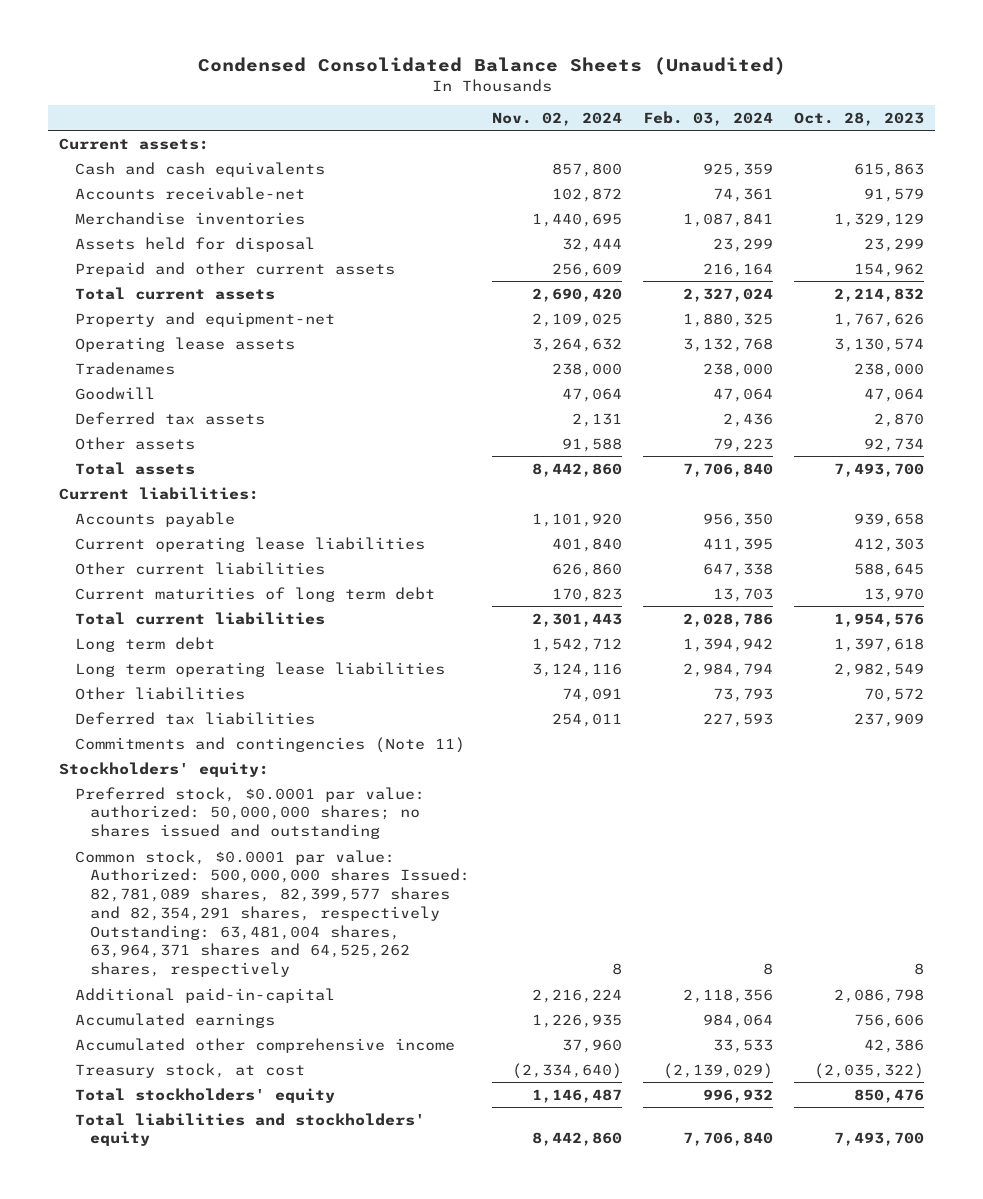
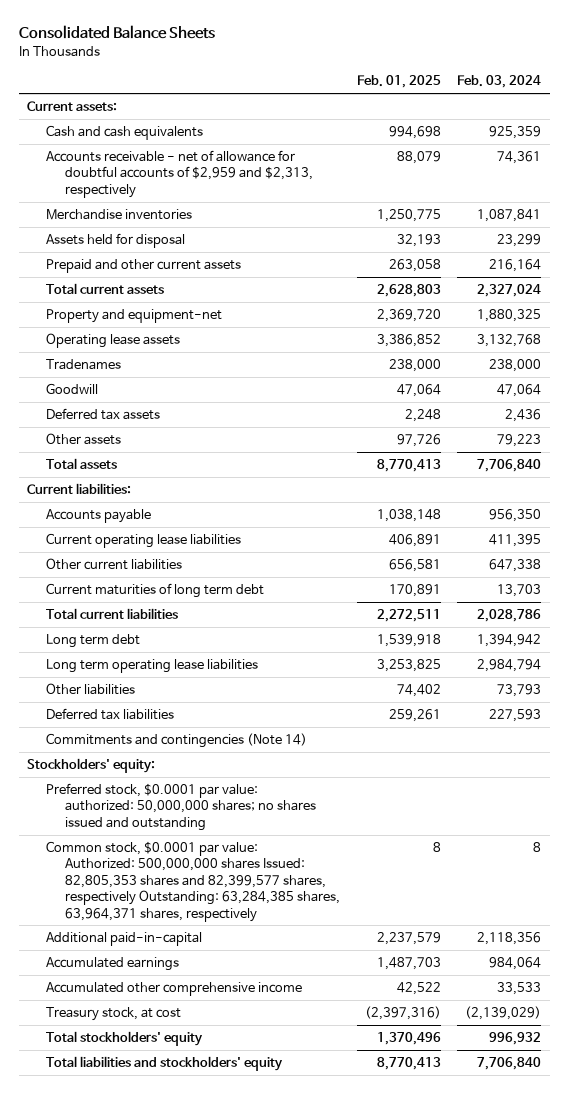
[197,56,786,75] Condensed Consolidated Balance Sheets (Unaudited) -> [18,25,215,40] Consolidated Balance Sheets
[491,111,622,126] Nov. 02, 2024 -> none
[794,111,925,126] Oct. 28, 2023 -> none
none -> [356,75,441,89] Feb. 01, 2025
[74,186,305,200] Accounts receivable-net -> [46,150,314,198] Accounts receivable - net of allowance for doubtful accounts of $2,959 and $2,313, respectively
[74,736,465,753] Commitments and contingencies (Note 11) -> [46,733,308,749] Commitments and contingencies (Note 14)
[74,849,471,978] Common stock, $0.0001 par value: Authorized: 500,000,000 shares Issued: 82,781,089 shares, 82,399,577 shares and 82,354,291 shares, respectively Outstanding: 63,481,004 shares, 63,964,371 shares and 64,525,262 shares, respectively -> [46,841,341,922] Common stock, $0.0001 par value: Authorized: 500,000,000 shares Issued: 82,805,353 shares and 82,399,577 shares, respectively Outstanding: 63,284,385 shares, 63,964,371 shares, respectively

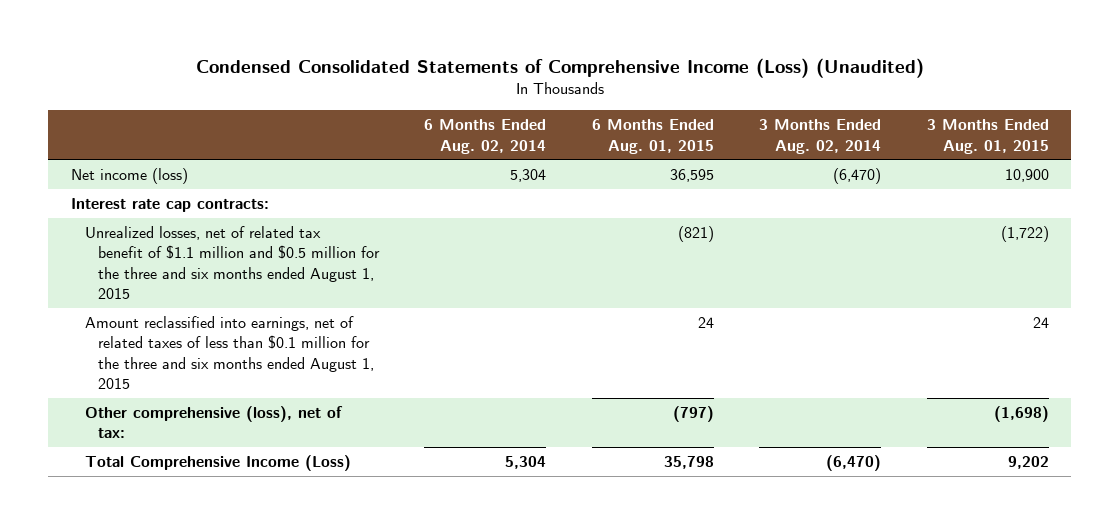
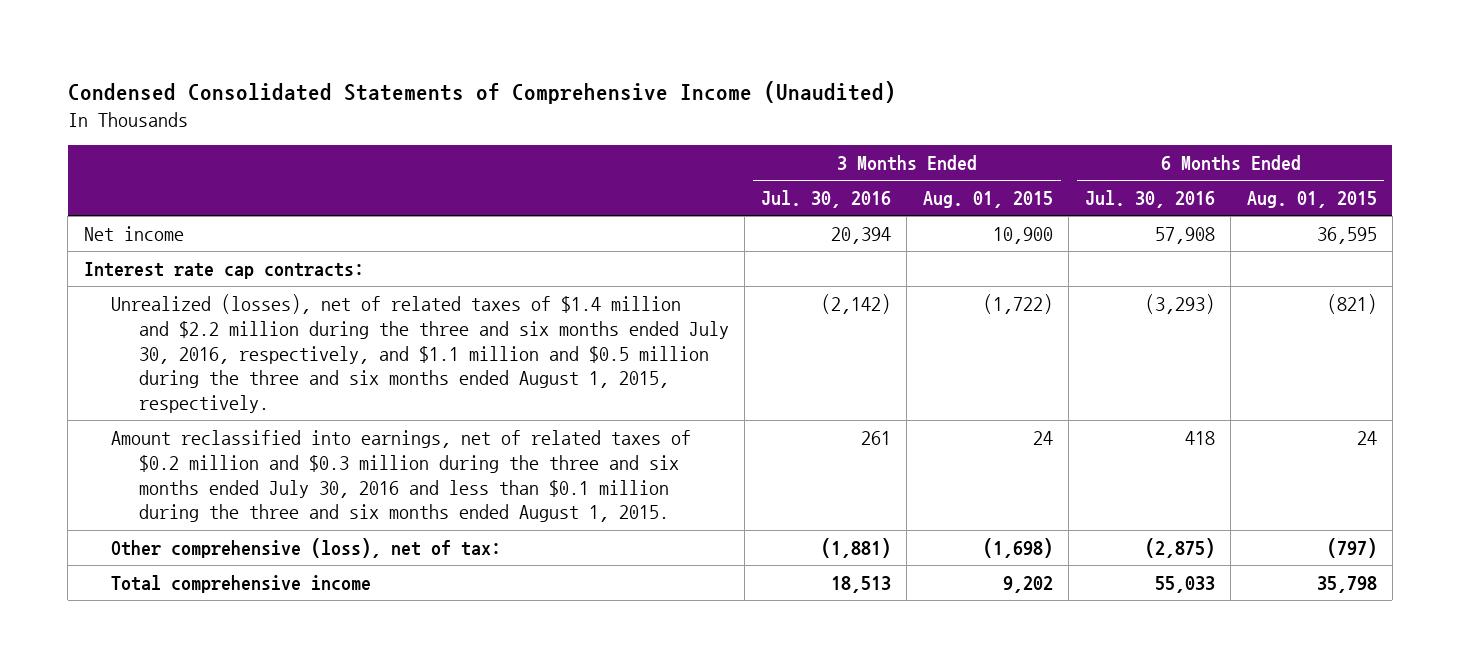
[195,57,924,78] Condensed Consolidated Statements of Comprehensive Income (Loss) (Unaudited) -> [67,80,896,104] Condensed Consolidated Statements of Comprehensive Income (Unaudited)
[424,119,547,154] 6 Months Ended Aug. 02, 2014 -> none
[759,119,882,154] 3 Months Ended Aug. 02, 2014 -> none
none -> [760,190,891,209] Jul. 30, 2016
none -> [1084,190,1215,209] Jul. 30, 2016
[71,167,189,184] Net income (loss) -> [83,225,184,241] Net income
[84,225,381,300] Unrealized losses, net of related tax benefit of $1.1 million and $0.5 million for the three and six months ended August 1, 2015 -> [111,293,729,414] Unrealized (losses), net of related taxes of $1.4 million and $2.2 million during the three and six months ended July 30, 2016, respectively, and $1.1 million and $0.5 million during the three and six months ended August 1, 2015, respectively.
[84,315,375,390] Amount reclassified into earnings, net of related taxes of less than $0.1 million for the three and six months ended August 1, 2015 -> [111,429,692,523] Amount reclassified into earnings, net of related taxes of $0.2 million and $0.3 million during the three and six months ended July 30, 2016 and less than $0.1 million during the three and six months ended August 1, 2015.
[84,454,351,471] Total Comprehensive Income (Loss) -> [111,574,372,593] Total comprehensive income

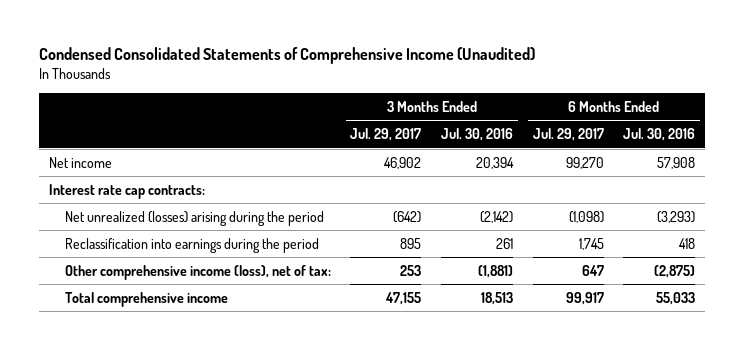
[922,191,1053,209] Aug. 01, 2015 -> none
[1246,191,1377,209] Aug. 01, 2015 -> none
none -> [350,128,422,142] Jul. 29, 2017
none -> [532,128,604,142] Jul. 29, 2017
[111,293,729,414] Unrealized (losses), net of related taxes of $1.4 million and $2.2 million during the three and six months ended July 30, 2016, respectively, and $1.1 million and $0.5 million during the three and six months ended August 1, 2015, respectively. -> [64,210,324,226] Net unrealized (losses) arising during the period
[111,429,692,523] Amount reclassified into earnings, net of related taxes of $0.2 million and $0.3 million during the three and six months ended July 30, 2016 and less than $0.1 million during the three and six months ended August 1, 2015. -> [64,237,319,253] Reclassification into earnings during the period
[111,537,502,558] Other comprehensive (loss), net of tax: -> [64,264,331,280] Other comprehensive income (loss), net of tax:

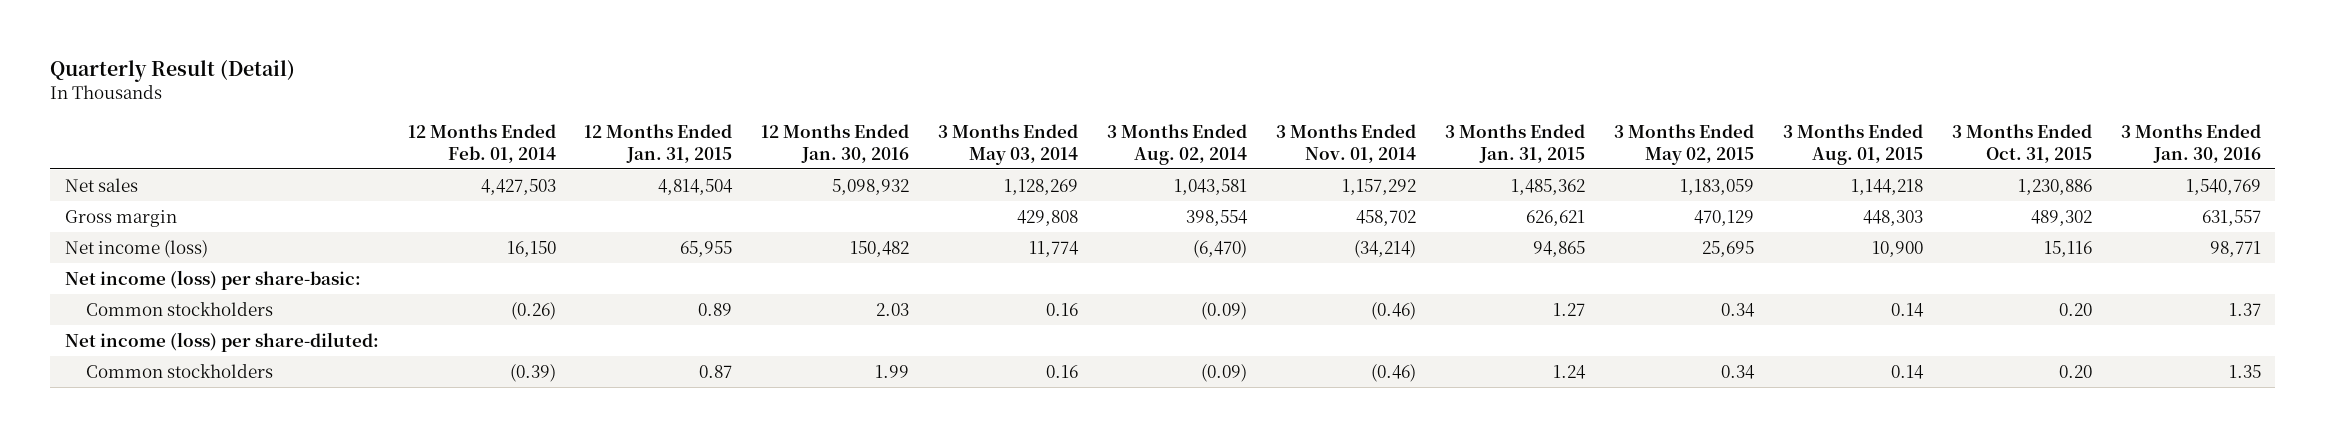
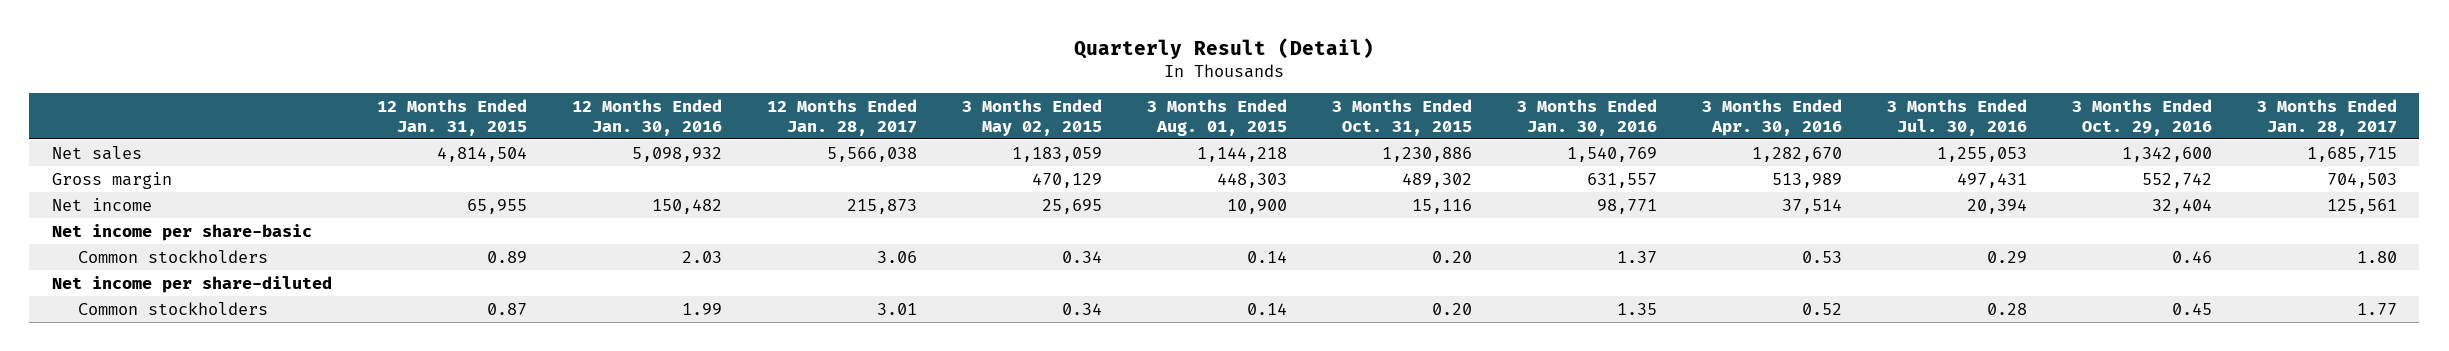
[407,124,556,163] 12 Months Ended Feb. 01, 2014 -> none
[938,124,1079,165] 3 Months Ended May 03, 2014 -> none
[1107,124,1248,165] 3 Months Ended Aug. 02, 2014 -> none
[1276,124,1417,163] 3 Months Ended Nov. 01, 2014 -> none
[1445,124,1586,163] 3 Months Ended Jan. 31, 2015 -> none
none -> [766,98,917,136] 12 Months Ended Jan. 28, 2017
none -> [1701,98,1842,136] 3 Months Ended Apr. 30, 2016
none -> [1886,98,2027,136] 3 Months Ended Jul. 30, 2016
none -> [2071,98,2212,136] 3 Months Ended Oct. 29, 2016
none -> [2256,98,2397,136] 3 Months Ended Jan. 28, 2017
[64,239,208,258] Net income (loss) -> [51,197,152,211] Net income
[64,269,361,290] Net income (loss) per share-basic: -> [51,223,312,241] Net income per share-basic
[64,331,379,352] Net income (loss) per share-diluted: -> [51,275,332,293] Net income per share-diluted

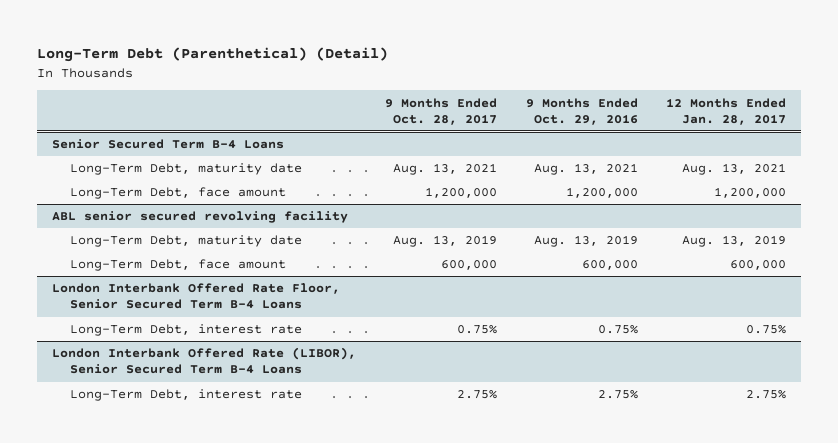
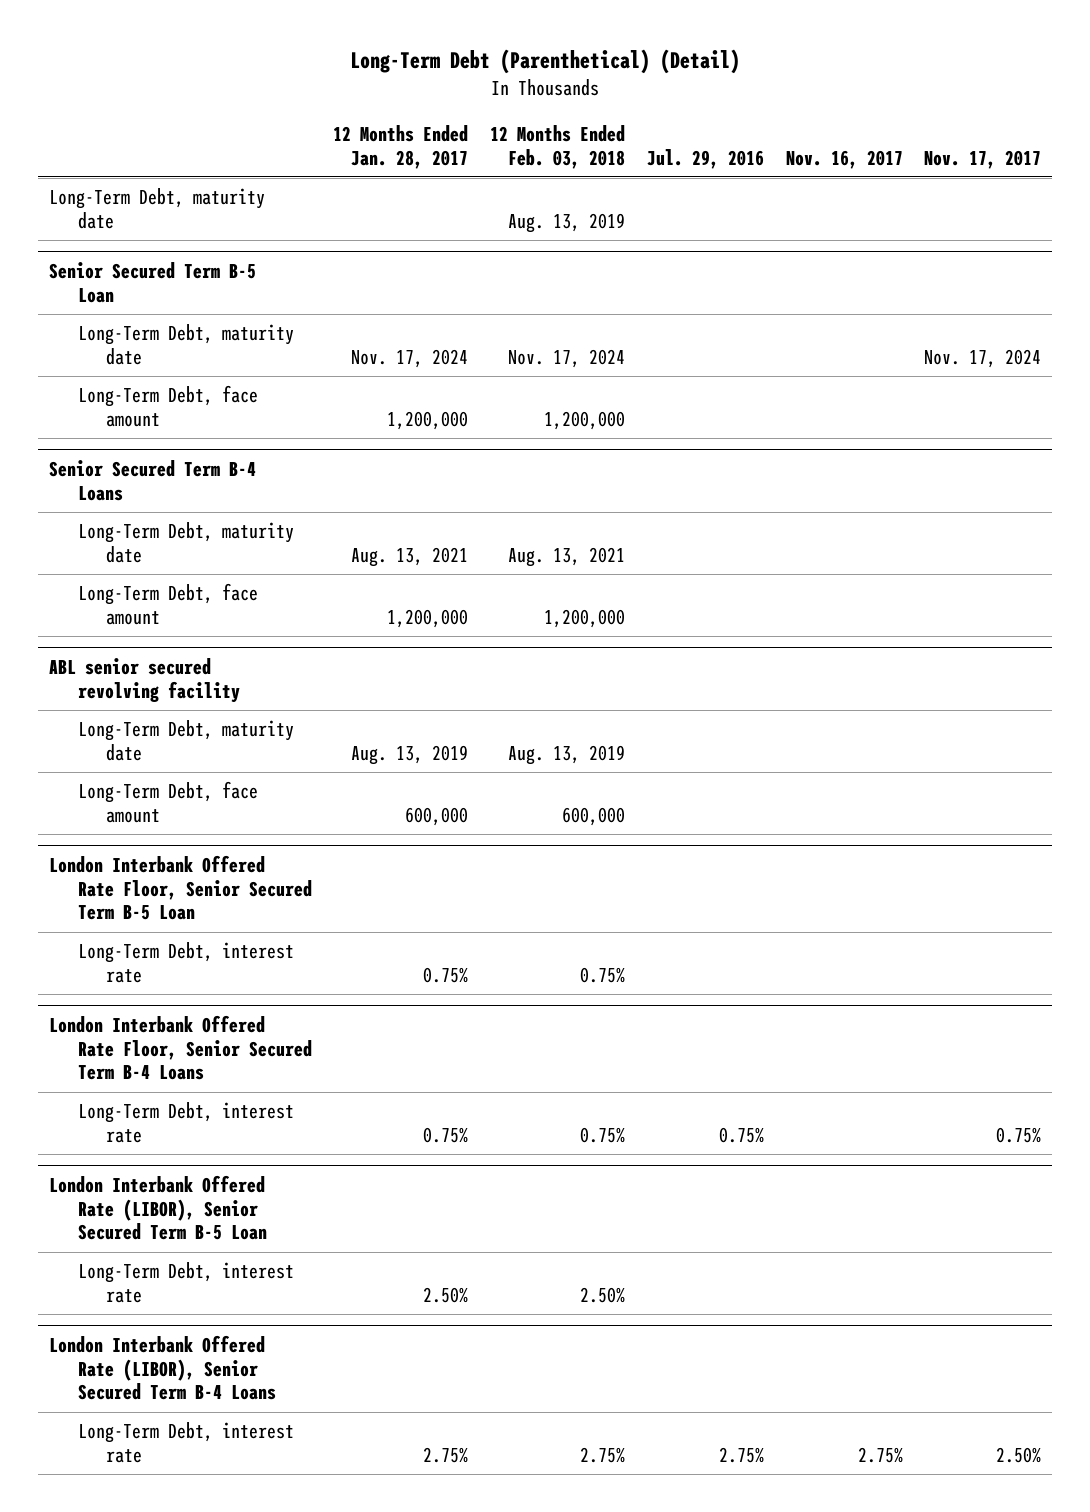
[384,97,497,125] 9 Months Ended Oct. 28, 2017 -> none
[525,97,638,125] 9 Months Ended Oct. 29, 2016 -> none
none -> [490,125,626,169] 12 Months Ended Feb. 03, 2018
none -> [646,148,764,169] Jul. 29, 2016
none -> [785,149,903,169] Nov. 16, 2017
none -> [924,149,1042,169] Nov. 17, 2017
none -> [48,188,265,229] Long-Term Debt, maturity date
none -> [48,261,256,303] Senior Secured Term B-5 Loan
none -> [77,324,294,365] Long-Term Debt, maturity date
none -> [77,385,258,427] Long-Term Debt, face amount
none -> [48,854,312,921] London Interbank Offered Rate Floor, Senior Secured Term B-5 Loan
none -> [77,942,294,983] Long-Term Debt, interest rate
none -> [48,1174,267,1241] London Interbank Offered Rate (LIBOR), Senior Secured Term B-5 Loan
none -> [77,1262,294,1303] Long-Term Debt, interest rate

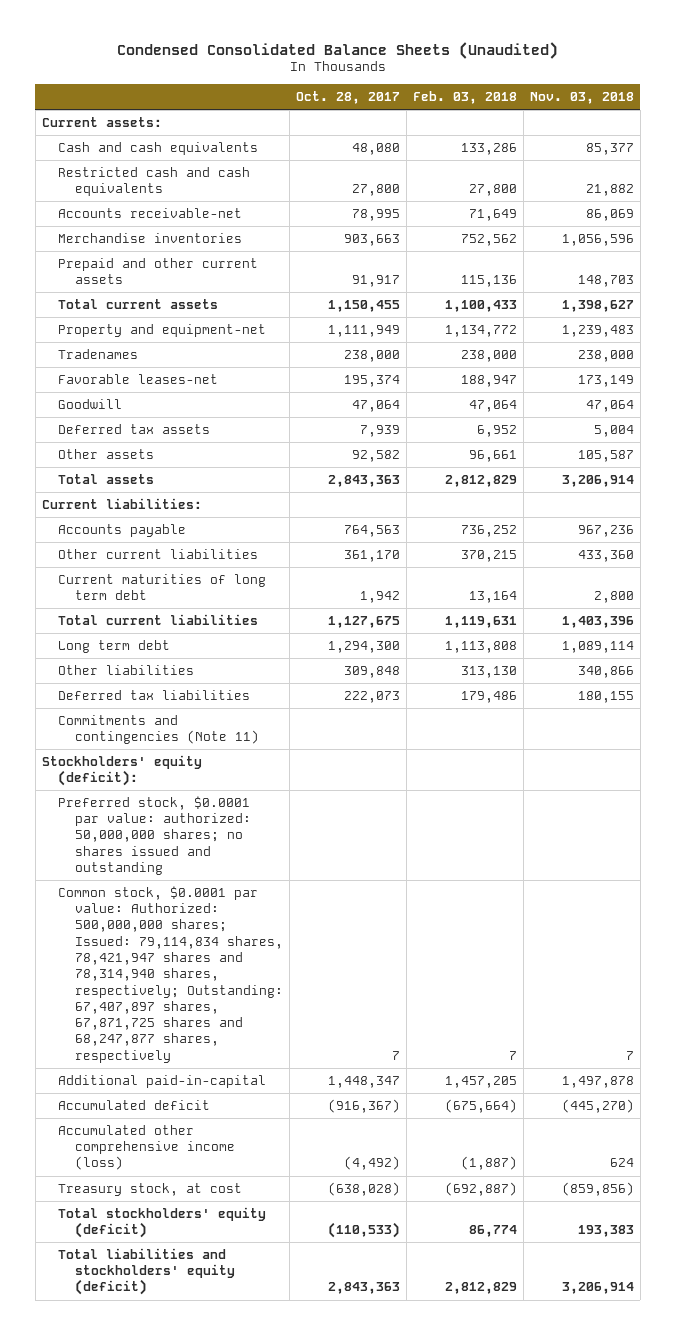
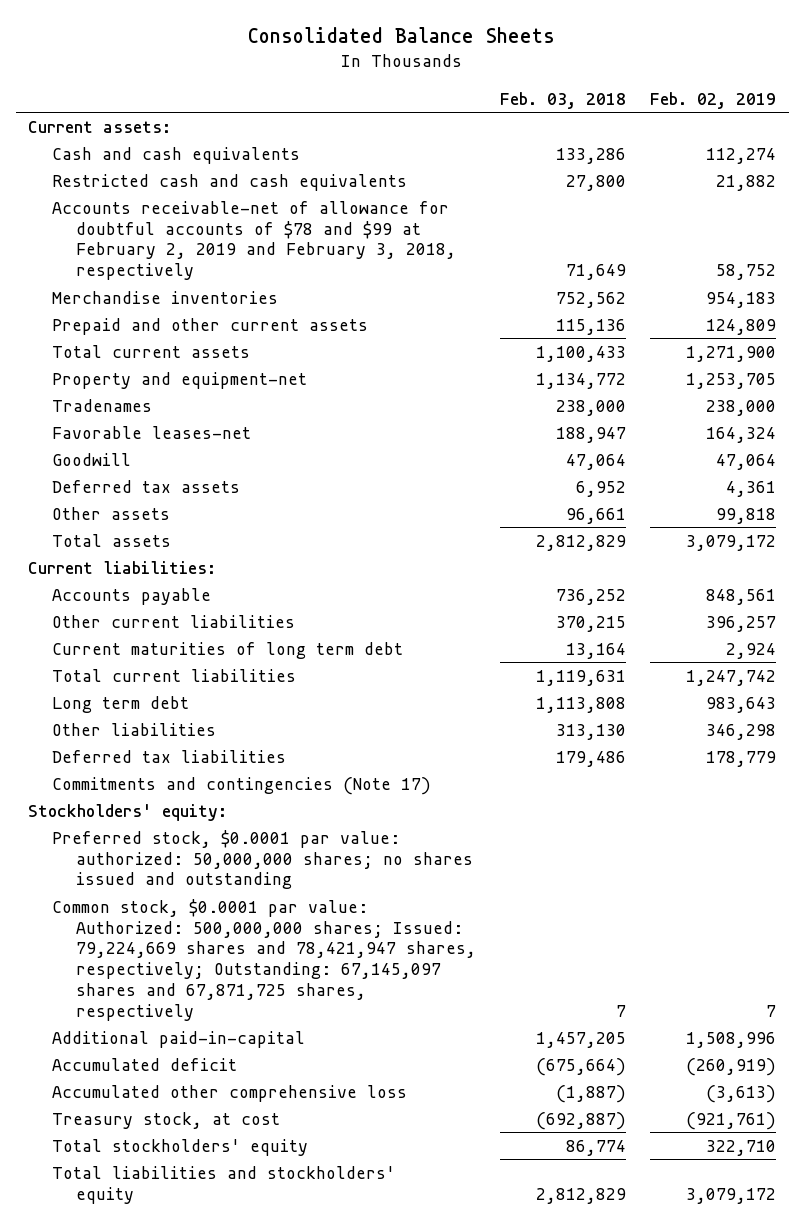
[116,41,558,59] Condensed Consolidated Balance Sheets (Unaudited) -> [248,27,556,44] Consolidated Balance Sheets
[295,90,400,104] Oct. 28, 2017 -> none
[529,91,634,104] Nov. 03, 2018 -> none
none -> [650,91,777,109] Feb. 02, 2019
[58,207,243,218] Accounts receivable-net -> [51,200,456,281] Accounts receivable-net of allowance for doubtful accounts of $78 and $99 at February 2, 2019 and February 3, 2018, respectively
[58,714,259,745] Commitments and contingencies (Note 11) -> [51,776,431,795] Commitments and contingencies (Note 17)
[41,754,202,787] Stockholders' equity (deficit): -> [28,803,228,821] Stockholders' equity:
[58,885,283,1063] Common stock, $0.0001 par value: Authorized: 500,000,000 shares; Issued: 79,114,834 shares, 78,421,947 shares and 78,314,940 shares, respectively; Outstanding: 67,407,897 shares, 67,871,725 shares and 68,247,877 shares, respectively -> [51,898,476,1021] Common stock, $0.0001 par value: Authorized: 500,000,000 shares; Issued: 79,224,669 shares and 78,421,947 shares, respectively; Outstanding: 67,145,097 shares and 67,871,725 shares, respectively
[58,1124,235,1171] Accumulated other comprehensive income (loss) -> [51,1084,407,1102] Accumulated other comprehensive loss
[58,1206,267,1239] Total stockholders' equity (deficit) -> [51,1138,308,1156] Total stockholders' equity
[58,1247,235,1296] Total liabilities and stockholders' equity (deficit) -> [51,1165,395,1204] Total liabilities and stockholders' equity

